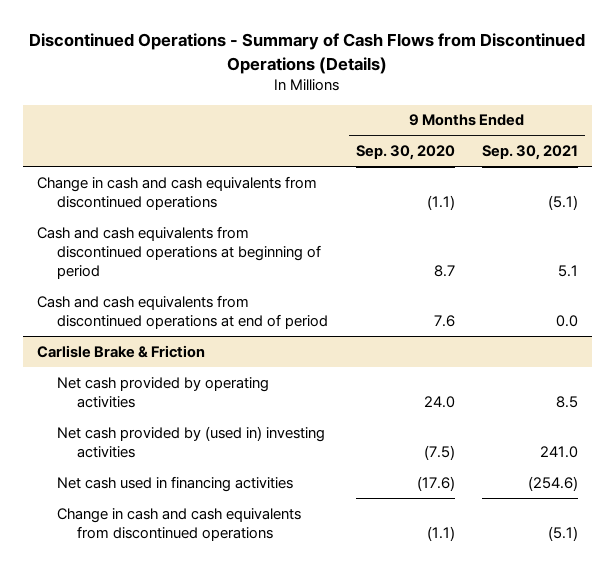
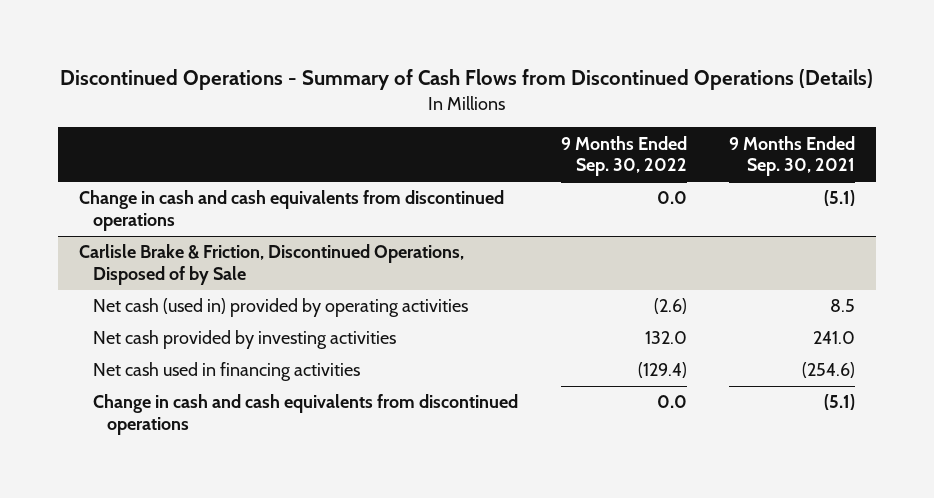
[355,145,455,161] Sep. 30, 2020 -> none
none -> [560,135,687,177] 9 Months Ended Sep. 30, 2022
[36,225,322,280] Cash and cash equivalents from discontinued operations at beginning of period -> none
[36,294,329,329] Cash and cash equivalents from discontinued operations at end of period -> none
[36,344,205,358] Carlisle Brake & Friction -> none
none -> [78,244,464,286] Carlisle Brake & Friction, Discontinued Operations, Disposed of by Sale
[57,376,270,408] Net cash provided by operating activities -> [93,298,469,318] Net cash (used in) provided by operating activities
[57,425,326,458] Net cash provided by (used in) investing activities -> [93,330,397,350] Net cash provided by investing activities

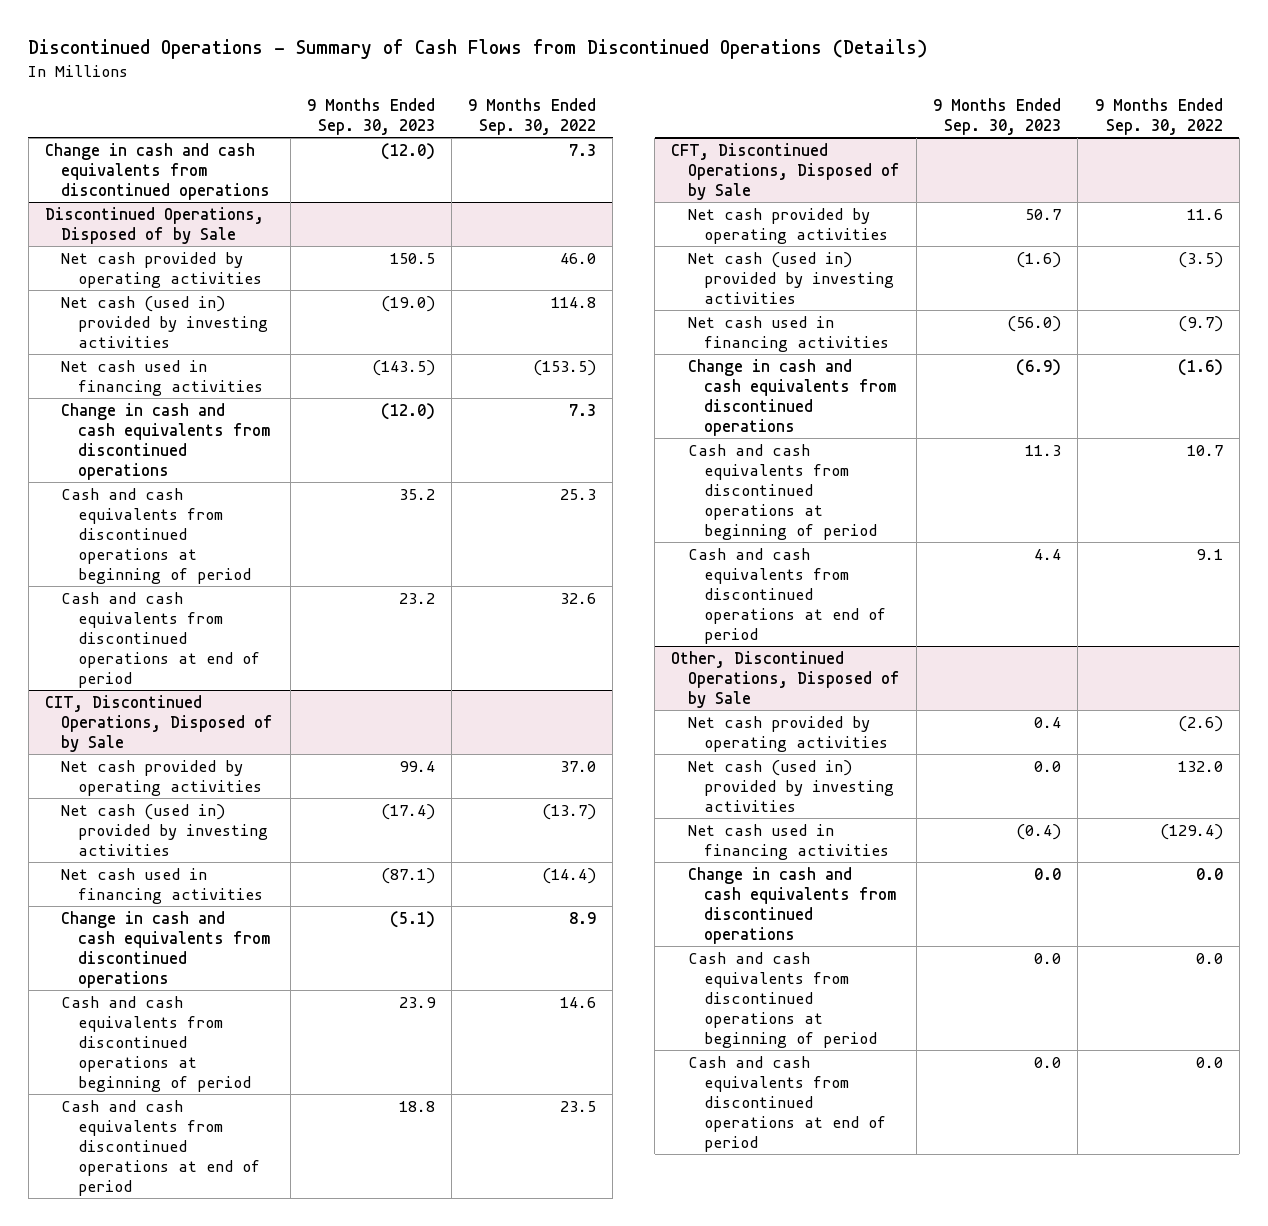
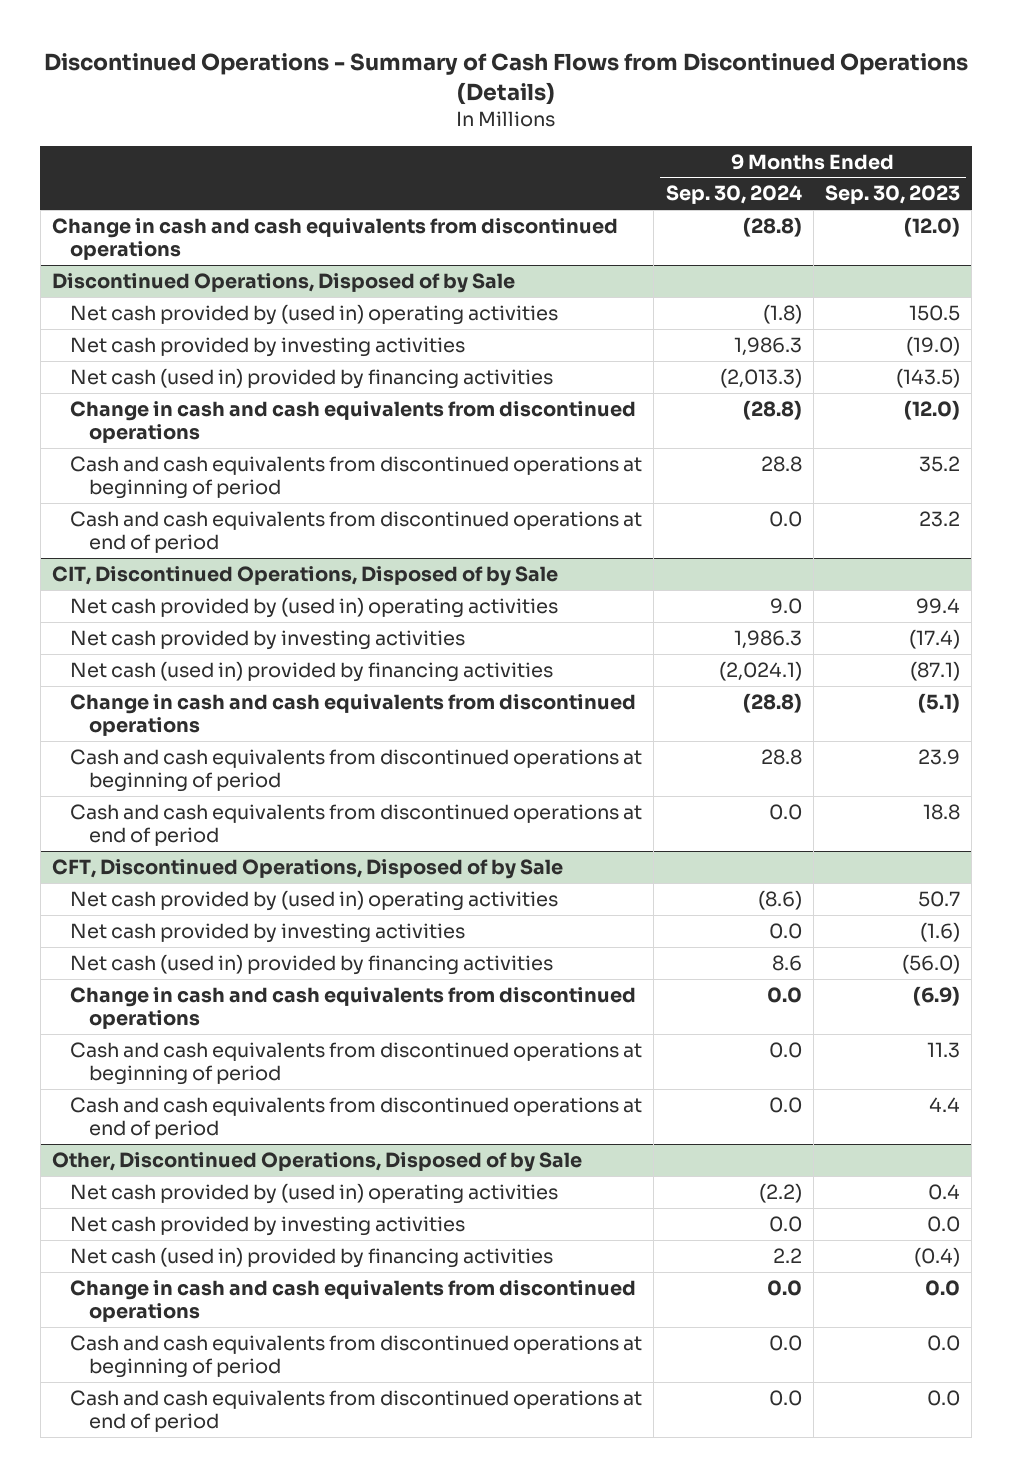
[468,98,597,136] 9 Months Ended Sep. 30, 2022 -> none
none -> [665,185,802,205] Sep. 30, 2024
[61,251,262,288] Net cash provided by operating activities -> [70,303,559,325] Net cash provided by (used in) operating activities
[61,295,268,348] Net cash (used in) provided by investing activities -> [70,336,466,357] Net cash provided by investing activities
[61,359,263,396] Net cash used in financing activities -> [70,367,554,389] Net cash (used in) provided by financing activities
[61,759,262,796] Net cash provided by operating activities -> [70,596,559,618] Net cash provided by (used in) operating activities
[61,803,268,856] Net cash (used in) provided by investing activities -> [70,629,466,650] Net cash provided by investing activities
[61,867,263,904] Net cash used in financing activities -> [70,660,554,682] Net cash (used in) provided by financing activities
[687,207,889,244] Net cash provided by operating activities -> [70,889,559,911] Net cash provided by (used in) operating activities
[687,251,895,304] Net cash (used in) provided by investing activities -> [70,922,466,943] Net cash provided by investing activities
[687,315,890,352] Net cash used in financing activities -> [70,953,554,975] Net cash (used in) provided by financing activities
[687,715,889,752] Net cash provided by operating activities -> [70,1182,559,1204] Net cash provided by (used in) operating activities
[687,759,895,812] Net cash (used in) provided by investing activities -> [70,1215,466,1236] Net cash provided by investing activities
[687,823,890,860] Net cash used in financing activities -> [70,1246,554,1268] Net cash (used in) provided by financing activities

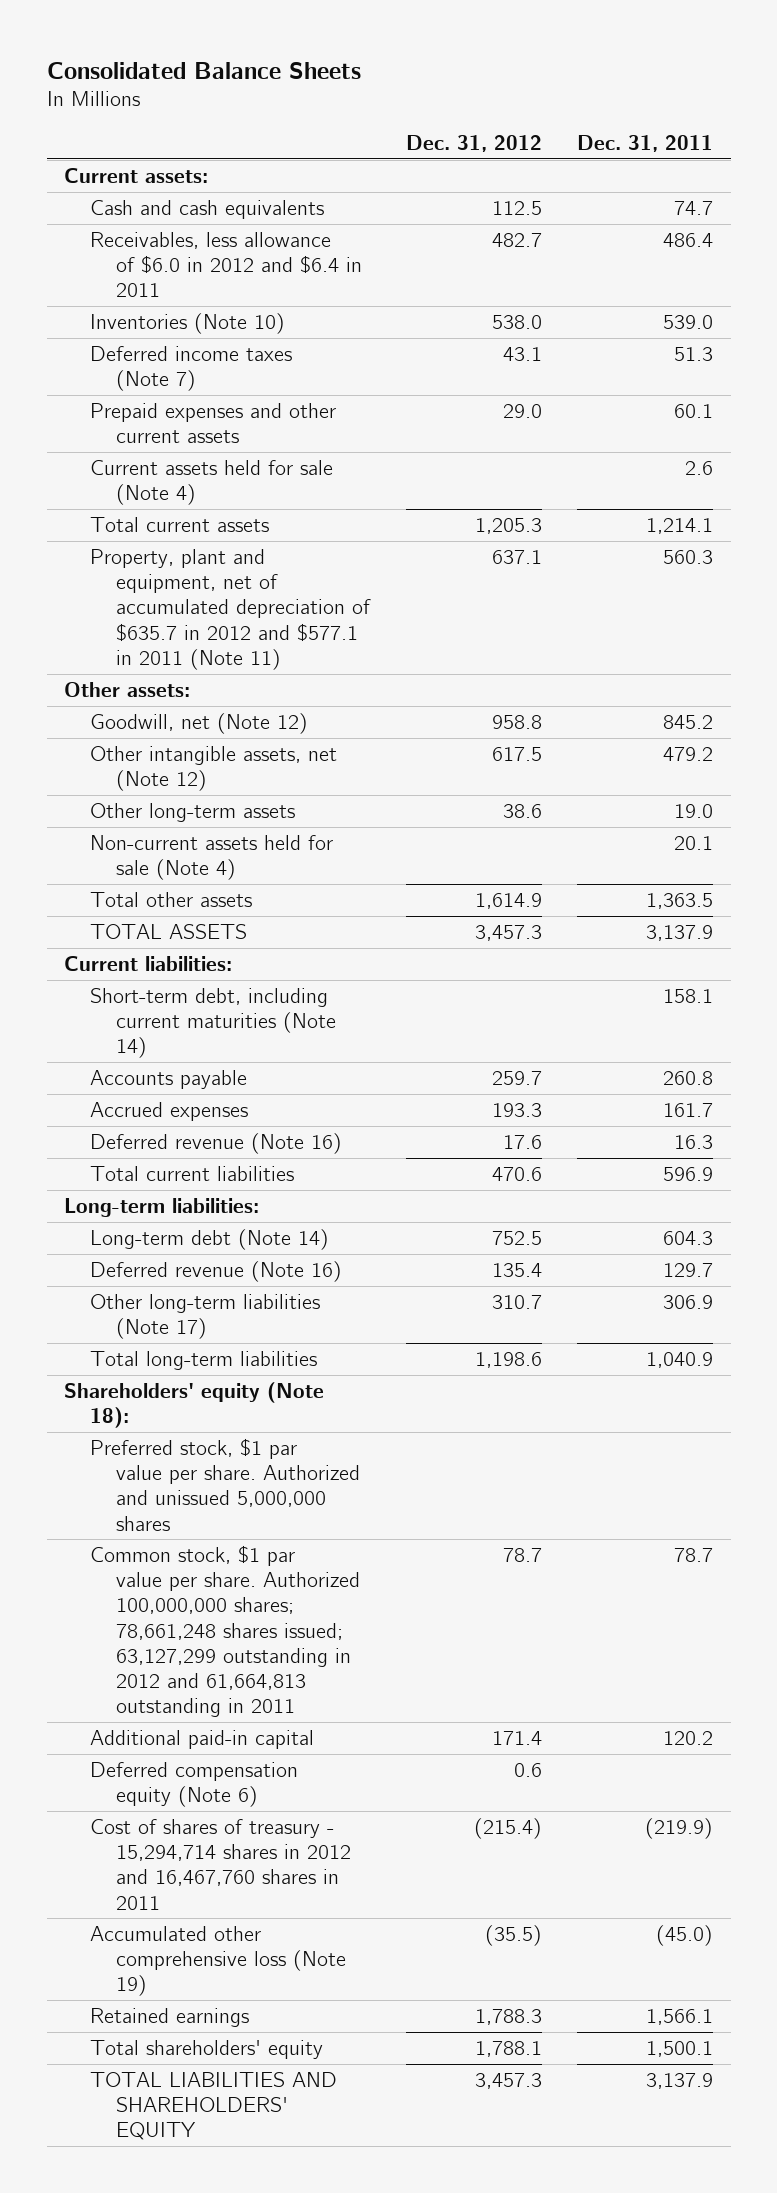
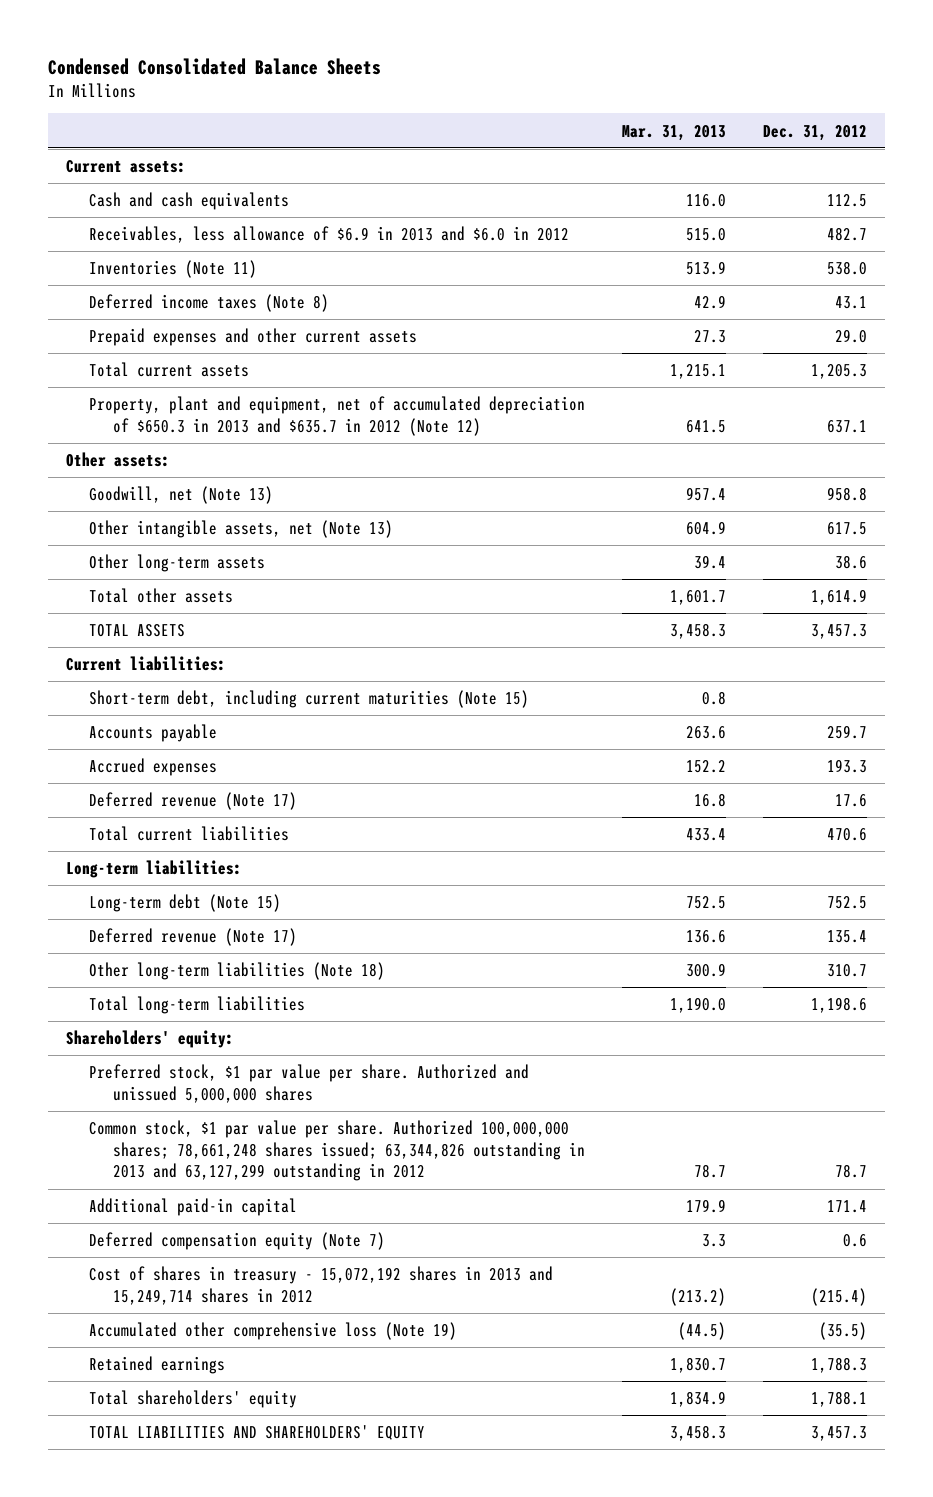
[46,61,361,79] Consolidated Balance Sheets -> [47,57,381,75] Condensed Consolidated Balance Sheets
[577,134,714,152] Dec. 31, 2011 -> none
none -> [622,124,727,141] Mar. 31, 2013
[90,232,363,298] Receivables, less allowance of $6.0 in 2012 and $6.4 in 2011 -> [89,226,570,244] Receivables, less allowance of $6.9 in 2013 and $6.0 in 2012
[90,313,286,335] Inventories (Note 10) -> [89,260,258,279] Inventories (Note 11)
[90,346,293,392] Deferred income taxes (Note 7) -> [89,294,330,313] Deferred income taxes (Note 8)
[90,460,334,506] Current assets held for sale (Note 4) -> none
[90,549,372,670] Property, plant and equipment, net of accumulated depreciation of $635.7 in 2012 and $577.1 in 2011 (Note 11) -> [89,396,586,436] Property, plant and equipment, net of accumulated depreciation of $650.3 in 2013 and $635.7 in 2012 (Note 12)
[90,713,309,735] Goodwill, net (Note 12) -> [89,486,274,505] Goodwill, net (Note 13)
[90,746,338,792] Other intangible assets, net (Note 12) -> [89,520,394,539] Other intangible assets, net (Note 13)
[90,835,334,881] Non-current assets held for sale (Note 4) -> none
[90,988,337,1059] Short-term debt, including current maturities (Note 14) -> [89,690,530,709] Short-term debt, including current maturities (Note 15)
[90,1133,343,1155] Deferred revenue (Note 16) -> [89,792,298,811] Deferred revenue (Note 17)
[90,1229,330,1251] Long-term debt (Note 14) -> [89,894,282,913] Long-term debt (Note 15)
[90,1261,343,1283] Deferred revenue (Note 16) -> [89,928,298,947] Deferred revenue (Note 17)
[90,1294,321,1340] Other long-term liabilities (Note 17) -> [89,962,386,981] Other long-term liabilities (Note 18)
[64,1382,325,1429] Shareholders' equity (Note 18): -> [65,1030,234,1049] Shareholders' equity:
[90,1545,361,1718] Common stock, $1 par value per share. Authorized 100,000,000 shares; 78,661,248 shares issued; 63,127,299 outstanding in 2012 and 61,664,813 outstanding in 2011 -> [89,1120,585,1182] Common stock, $1 par value per share. Authorized 100,000,000 shares; 78,661,248 shares issued; 63,344,826 outstanding in 2013 and 63,127,299 outstanding in 2012
[90,1762,299,1808] Deferred compensation equity (Note 6) -> [89,1232,386,1251] Deferred compensation equity (Note 7)
[90,1819,352,1910] Cost of shares of treasury - 15,294,714 shares in 2012 and 16,467,760 shares in 2011 -> [89,1266,554,1305] Cost of shares in treasury - 15,072,192 shares in 2013 and 15,249,714 shares in 2012

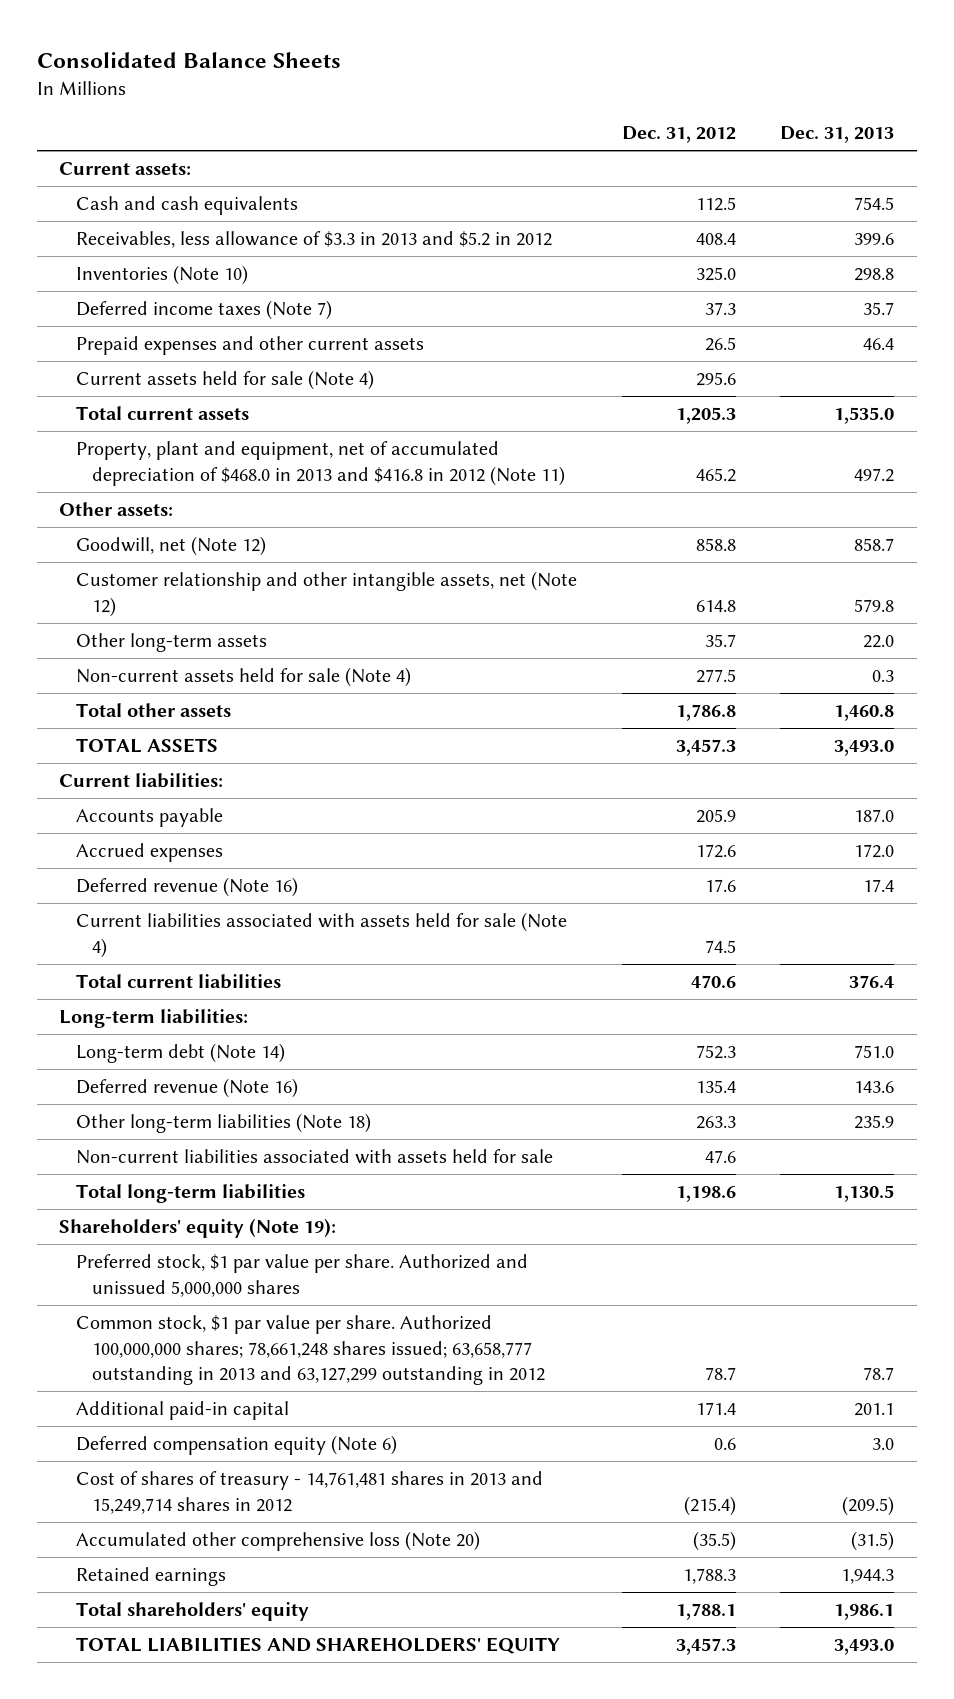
[47,57,381,75] Condensed Consolidated Balance Sheets -> [36,52,341,69] Consolidated Balance Sheets
[622,124,727,141] Mar. 31, 2013 -> none
none -> [780,126,895,144] Dec. 31, 2013
[89,226,570,244] Receivables, less allowance of $6.9 in 2013 and $6.0 in 2012 -> [75,230,552,248] Receivables, less allowance of $3.3 in 2013 and $5.2 in 2012
[826,227,867,242] 482.7 -> [695,232,736,245] 408.4
[89,260,258,279] Inventories (Note 11) -> [75,264,248,285] Inventories (Note 10)
[826,261,867,276] 538.0 -> [695,266,736,281] 325.0
[89,294,330,313] Deferred income taxes (Note 8) -> [75,299,332,320] Deferred income taxes (Note 7)
[834,296,867,310] 43.1 -> [704,301,736,315] 37.3
[834,329,867,344] 29.0 -> [704,336,736,351] 26.5
none -> [75,369,374,390] Current assets held for sale (Note 4)
[89,396,586,436] Property, plant and equipment, net of accumulated depreciation of $650.3 in 2013 and $635.7 in 2012 (Note 12) -> [75,440,566,486] Property, plant and equipment, net of accumulated depreciation of $468.0 in 2013 and $416.8 in 2012 (Note 11)
[826,419,867,433] 637.1 -> [695,467,736,482] 465.2
[89,486,274,505] Goodwill, net (Note 13) -> [75,535,266,556] Goodwill, net (Note 12)
[826,487,867,502] 958.8 -> [695,537,736,551] 858.8
[89,520,394,539] Other intangible assets, net (Note 13) -> [75,570,577,617] Customer relationship and other intangible assets, net (Note 12)
[826,522,867,536] 617.5 -> [695,599,736,612] 614.8
[834,555,867,570] 38.6 -> [704,633,736,647] 35.7
none -> [75,666,411,687] Non-current assets held for sale (Note 4)
[810,589,867,606] 1,614.9 -> [675,703,736,721] 1,786.8
[89,690,530,709] Short-term debt, including current maturities (Note 15) -> none
[826,725,867,740] 259.7 -> [695,808,736,823] 205.9
[826,759,867,774] 193.3 -> [695,843,736,858] 172.6
[89,792,298,811] Deferred revenue (Note 17) -> [75,876,298,897] Deferred revenue (Note 16)
none -> [75,911,567,958] Current liabilities associated with assets held for sale (Note 4)
[89,894,282,913] Long-term debt (Note 15) -> [75,1042,285,1063] Long-term debt (Note 14)
[826,896,867,910] 752.5 -> [695,1044,736,1059] 752.3
[89,928,298,947] Deferred revenue (Note 17) -> [75,1077,298,1098] Deferred revenue (Note 16)
[826,964,867,978] 310.7 -> [695,1115,736,1129] 263.3
none -> [75,1148,553,1164] Non-current liabilities associated with assets held for sale
[65,1030,234,1049] Shareholders' equity: -> [59,1217,337,1238] Shareholders' equity (Note 19):
[89,1120,585,1182] Common stock, $1 par value per share. Authorized 100,000,000 shares; 78,661,248 shares issued; 63,344,826 outstanding in 2013 and 63,127,299 outstanding in 2012 -> [75,1314,546,1386] Common stock, $1 par value per share. Authorized 100,000,000 shares; 78,661,248 shares issued; 63,658,777 outstanding in 2013 and 63,127,299 outstanding in 2012
[89,1232,386,1251] Deferred compensation equity (Note 7) -> [75,1434,397,1455] Deferred compensation equity (Note 6)
[89,1266,554,1305] Cost of shares in treasury - 15,072,192 shares in 2013 and 15,249,714 shares in 2012 -> [75,1470,543,1514] Cost of shares of treasury - 14,761,481 shares in 2013 and 15,249,714 shares in 2012
[89,1322,458,1341] Accumulated other comprehensive loss (Note 19) -> [75,1530,480,1551] Accumulated other comprehensive loss (Note 20)

